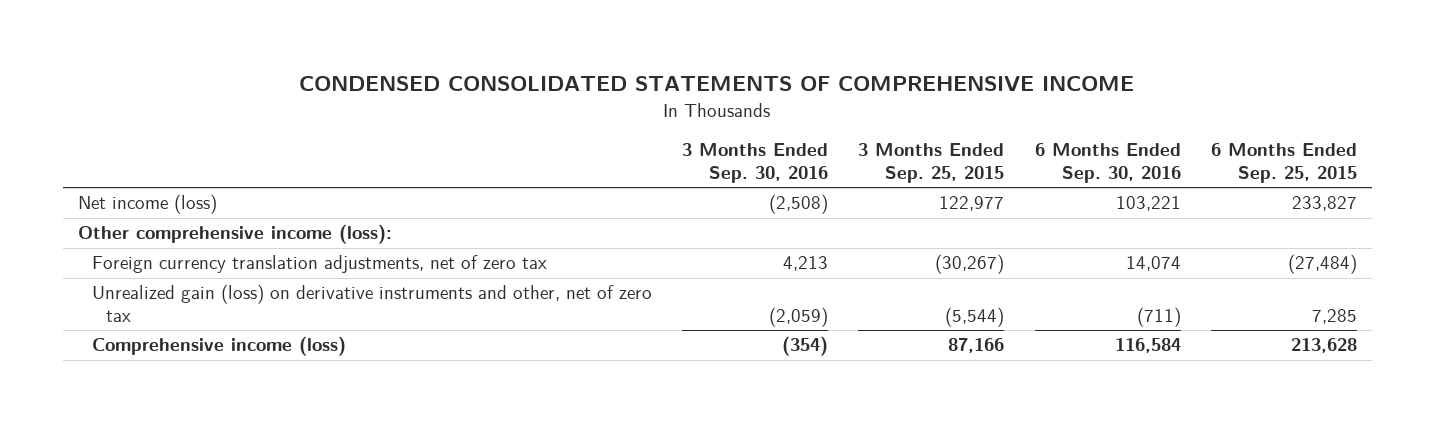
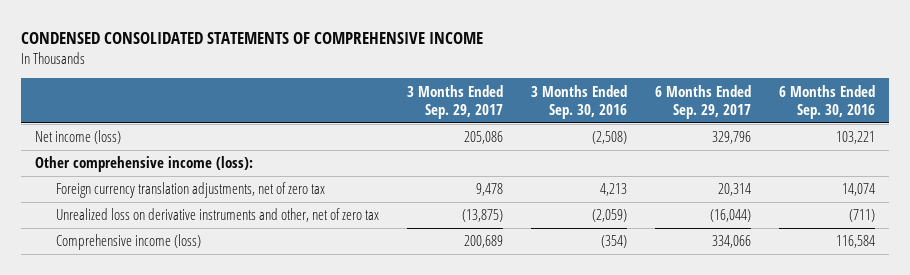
[858,143,1005,183] 3 Months Ended Sep. 25, 2015 -> none
[1210,143,1357,183] 6 Months Ended Sep. 25, 2015 -> none
none -> [406,84,503,119] 3 Months Ended Sep. 29, 2017
none -> [654,84,751,119] 6 Months Ended Sep. 29, 2017
[91,284,652,322] Unrealized gain (loss) on derivative instruments and other, net of zero tax -> [56,208,380,223] Unrealized loss on derivative instruments and other, net of zero tax

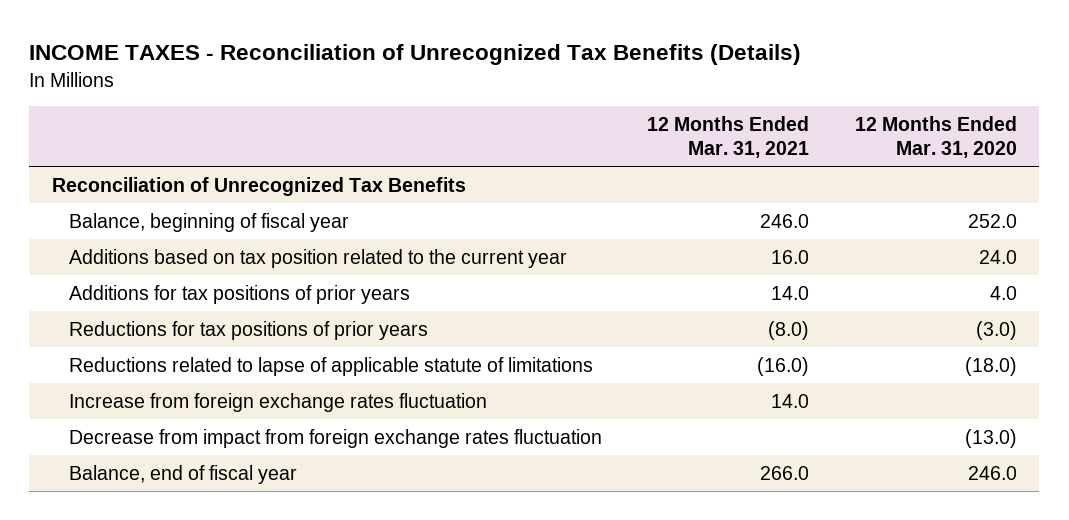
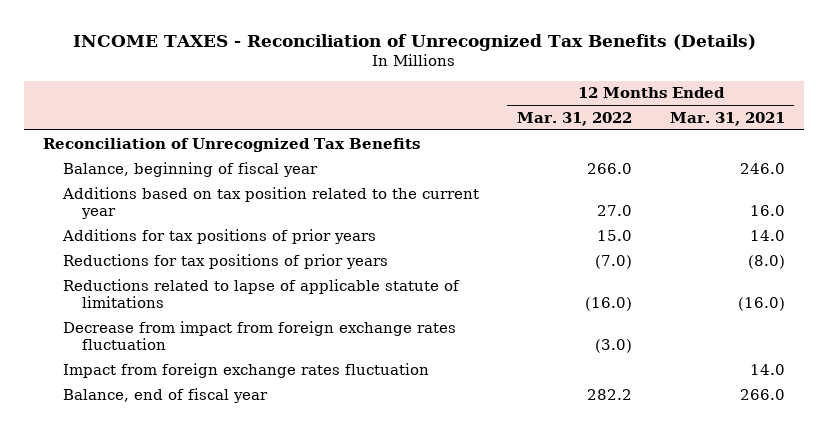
[854,116,1017,159] 12 Months Ended Mar. 31, 2020 -> none
none -> [516,111,632,126] Mar. 31, 2022
[69,392,488,412] Increase from foreign exchange rates fluctuation -> none
none -> [62,362,429,378] Impact from foreign exchange rates fluctuation

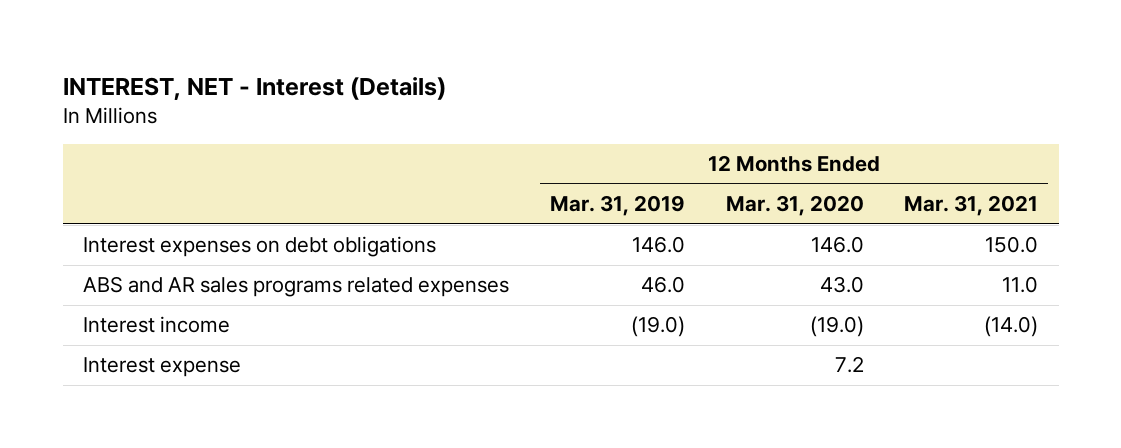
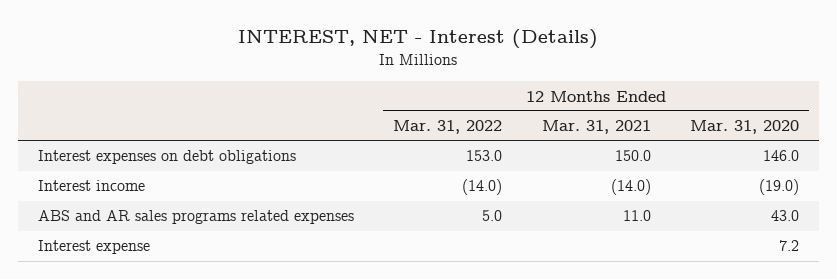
[549,195,685,217] Mar. 31, 2019 -> none
none -> [393,120,503,135] Mar. 31, 2022
[83,276,510,298] ABS and AR sales programs related expenses -> [37,210,354,225] ABS and AR sales programs related expenses

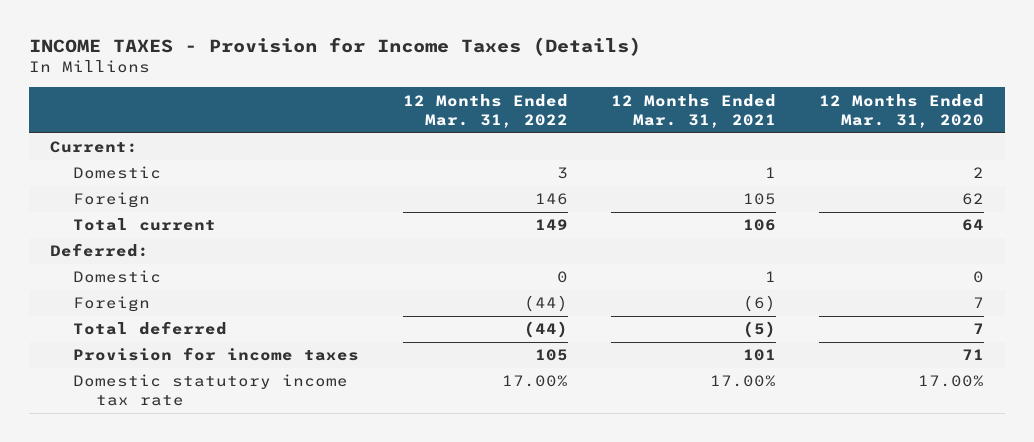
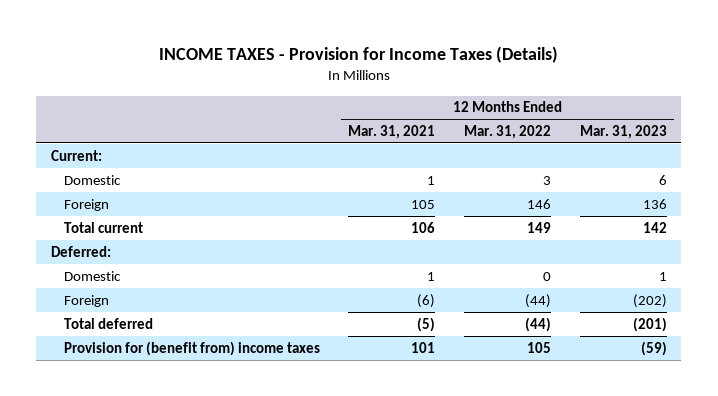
[818,93,984,128] 12 Months Ended Mar. 31, 2020 -> none
none -> [579,124,667,139] Mar. 31, 2023
[73,374,349,407] Domestic statutory income tax rate -> none
[73,347,360,362] Provision for income taxes -> [63,340,320,356] Provision for (benefit from) income taxes

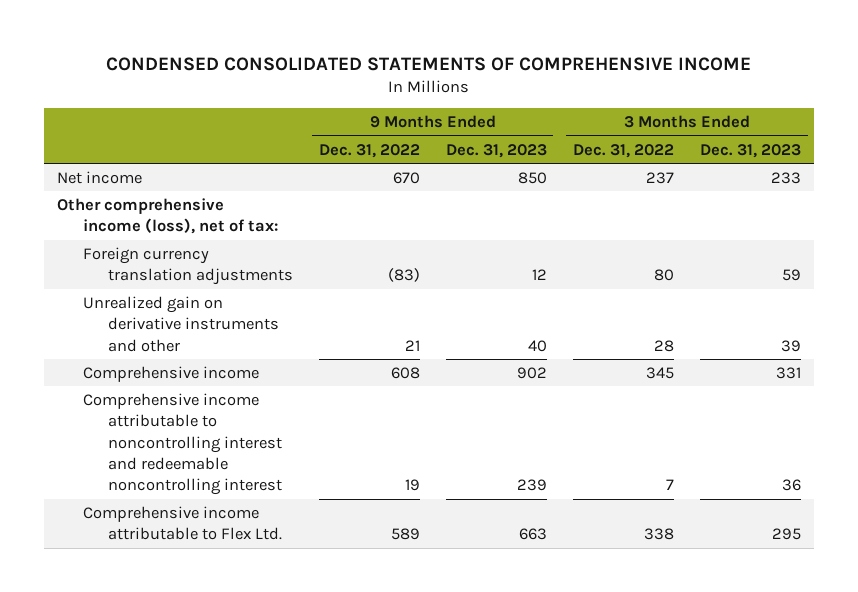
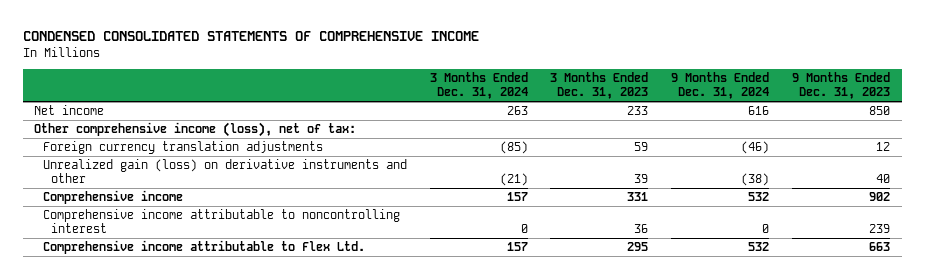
[318,143,420,158] Dec. 31, 2022 -> none
[572,143,674,158] Dec. 31, 2022 -> none
none -> [429,72,528,100] 3 Months Ended Dec. 31, 2024
none -> [671,72,770,100] 9 Months Ended Dec. 31, 2024
[82,295,279,352] Unrealized gain on derivative instruments and other -> [42,159,407,184] Unrealized gain (loss) on derivative instruments and other
[82,392,282,496] Comprehensive income attributable to noncontrolling interest and redeemable noncontrolling interest -> [42,209,400,234] Comprehensive income attributable to noncontrolling interest

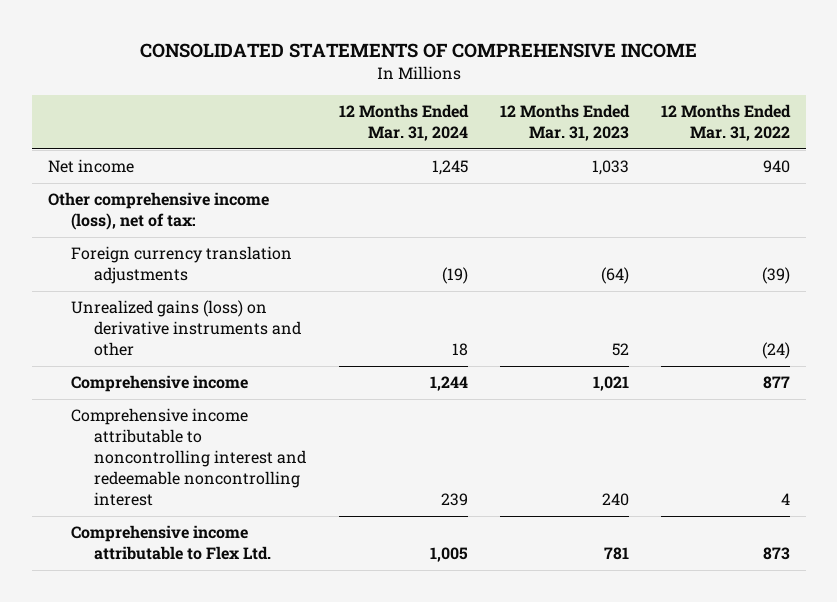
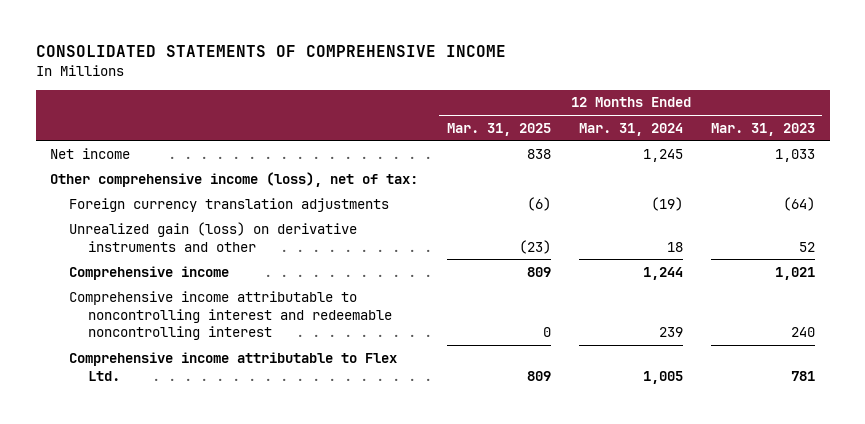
[660,104,791,142] 12 Months Ended Mar. 31, 2022 -> none
none -> [446,122,551,136] Mar. 31, 2025
[70,300,302,357] Unrealized gains (loss) on derivative instruments and other -> [68,221,357,252] Unrealized gain (loss) on derivative instruments and other

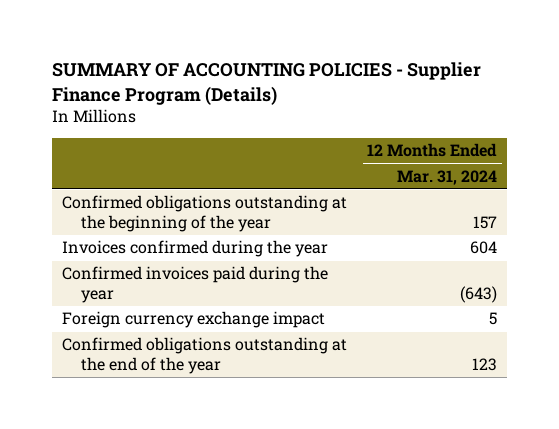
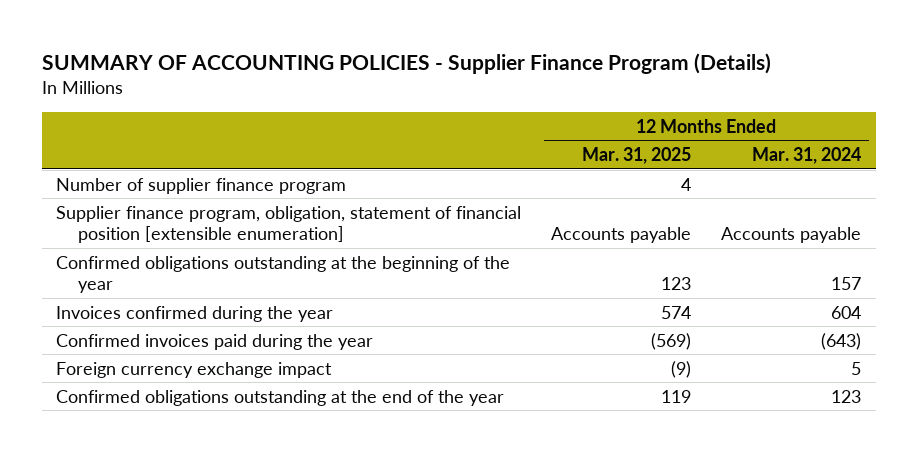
none -> [582,147,692,165] Mar. 31, 2025
none -> [56,177,347,194] Number of supplier finance program
none -> [56,205,522,244] Supplier finance program, obligation, statement of financial position [extensible enumeration]

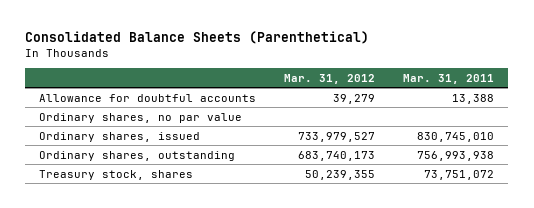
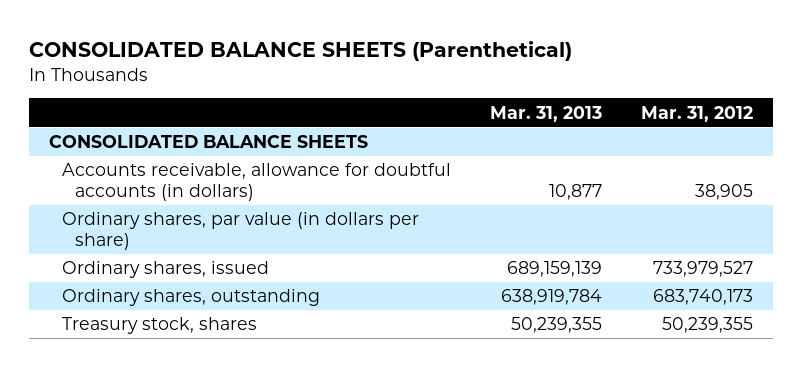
[25,31,370,45] Consolidated Balance Sheets (Parenthetical) -> [29,40,573,61] CONSOLIDATED BALANCE SHEETS (Parenthetical)
[403,73,495,84] Mar. 31, 2011 -> none
none -> [490,105,603,122] Mar. 31, 2013
[39,112,243,123] Ordinary shares, no par value -> none
none -> [48,135,368,149] CONSOLIDATED BALANCE SHEETS
[39,93,257,102] Allowance for doubtful accounts -> [61,163,451,201] Accounts receivable, allowance for doubtful accounts (in dollars)
[333,93,376,104] 39,279 -> [695,183,754,200] 38,905
none -> [61,212,419,250] Ordinary shares, par value (in dollars per share)

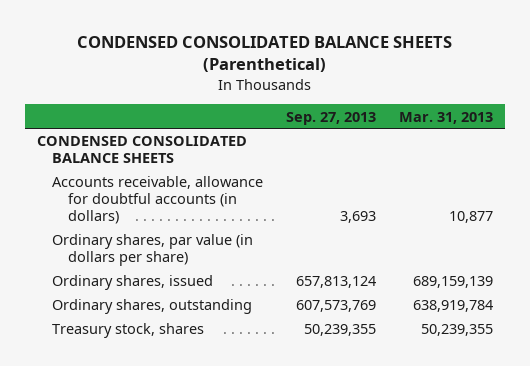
[29,40,573,61] CONSOLIDATED BALANCE SHEETS (Parenthetical) -> [76,35,452,73] CONDENSED CONSOLIDATED BALANCE SHEETS (Parenthetical)
[641,105,754,122] Mar. 31, 2012 -> none
none -> [286,111,377,125] Sep. 27, 2013
[48,135,368,149] CONSOLIDATED BALANCE SHEETS -> [36,136,247,164] CONDENSED CONSOLIDATED BALANCE SHEETS

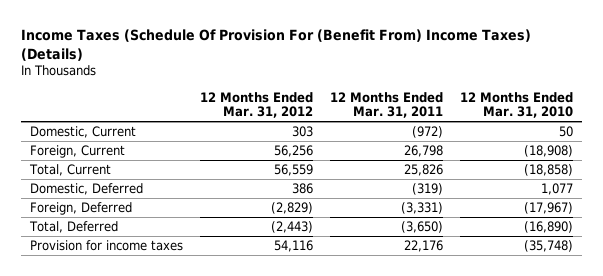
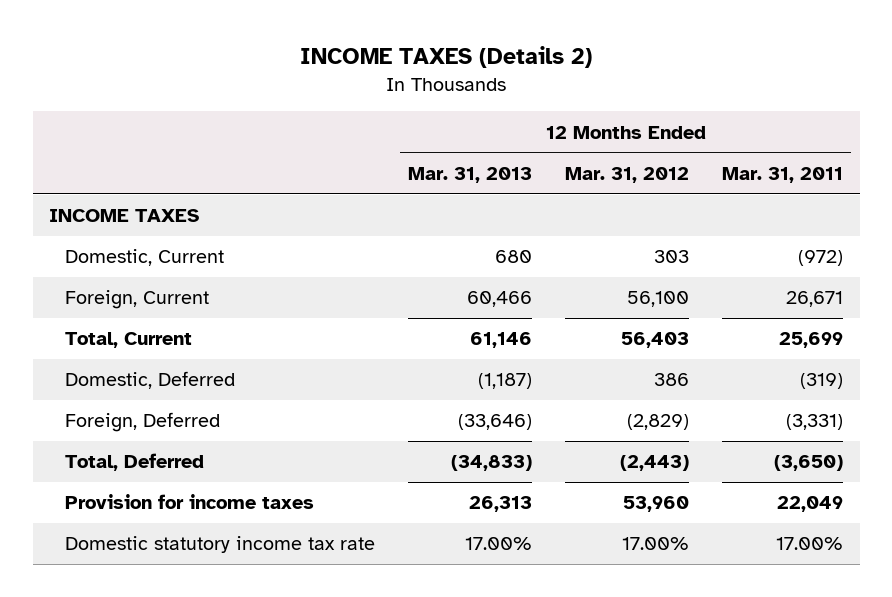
[20,28,531,61] Income Taxes (Schedule Of Provision For (Benefit From) Income Taxes) (Details) -> [300,45,593,68] INCOME TAXES (Details 2)
[460,91,574,119] 12 Months Ended Mar. 31, 2010 -> none
none -> [408,167,533,184] Mar. 31, 2013
none -> [49,209,200,223] INCOME TAXES
[273,144,313,157] 56,256 -> [627,291,690,308] 56,100
[404,144,444,157] 26,798 -> [786,291,844,308] 26,671
[273,163,313,176] 56,559 -> [621,332,690,349] 56,403
[404,163,444,176] 25,826 -> [779,332,844,349] 25,699
[273,239,313,252] 54,116 -> [623,496,690,513] 53,960
[404,239,444,252] 22,176 -> [777,496,844,513] 22,049
none -> [65,536,376,554] Domestic statutory income tax rate

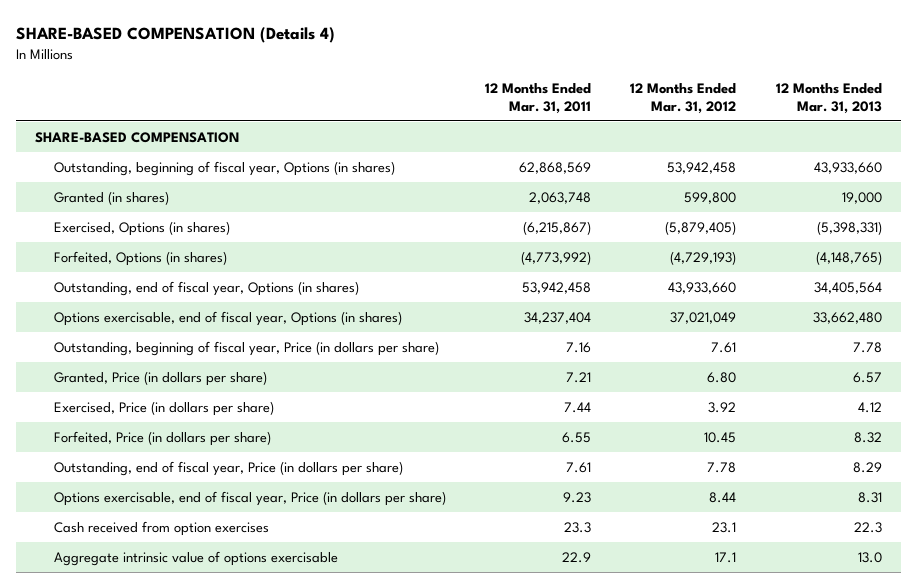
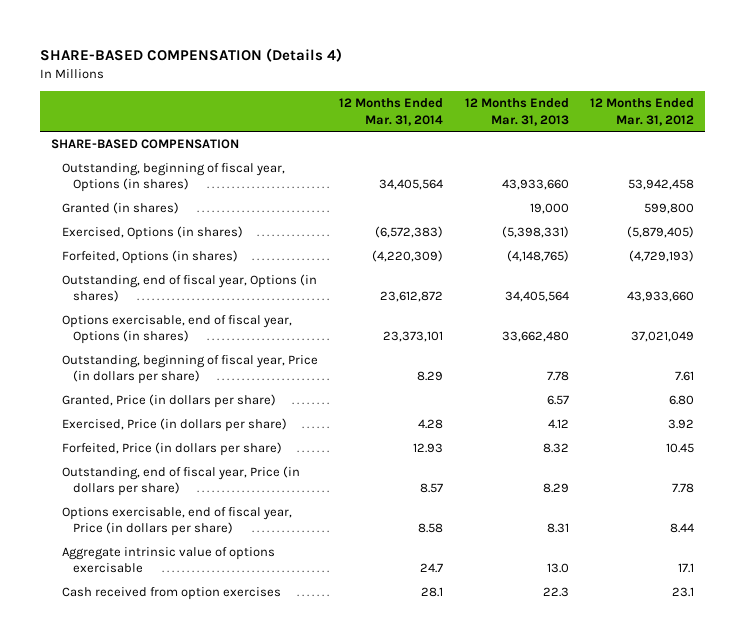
[485,82,592,114] 12 Months Ended Mar. 31, 2011 -> none
none -> [339,98,444,126] 12 Months Ended Mar. 31, 2014
[53,520,269,536] Cash received from option exercises -> [62,586,282,600] Cash received from option exercises

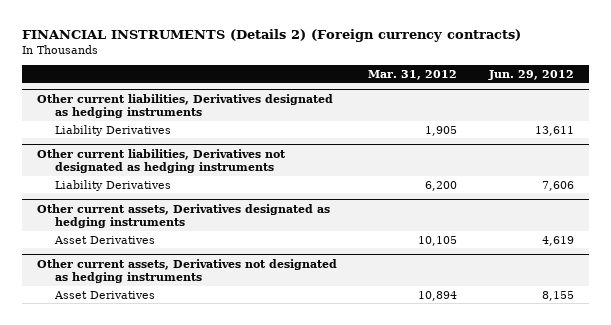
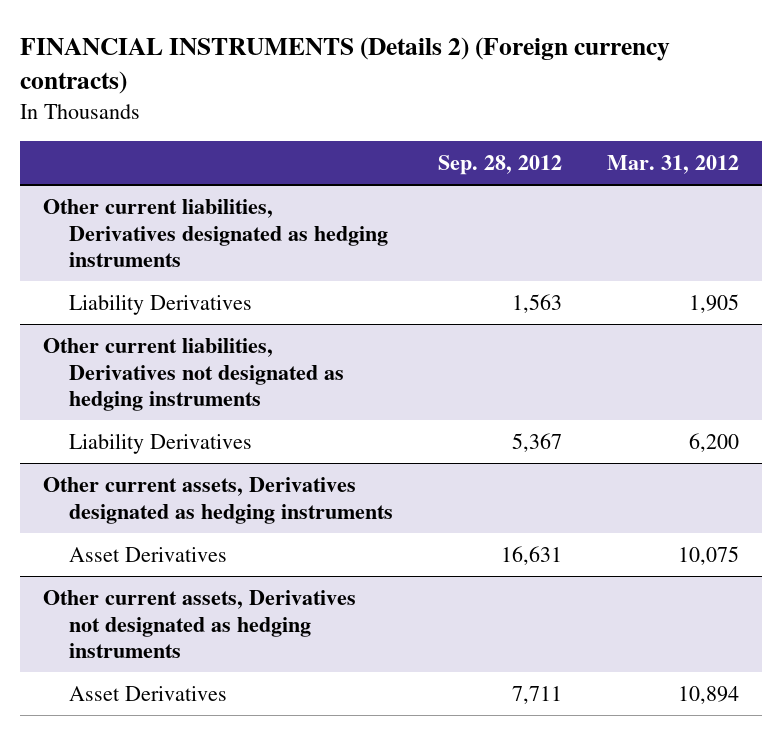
[487,69,574,80] Jun. 29, 2012 -> none
none -> [438,154,563,175] Sep. 28, 2012
[418,235,458,246] 10,105 -> [678,545,740,565] 10,075

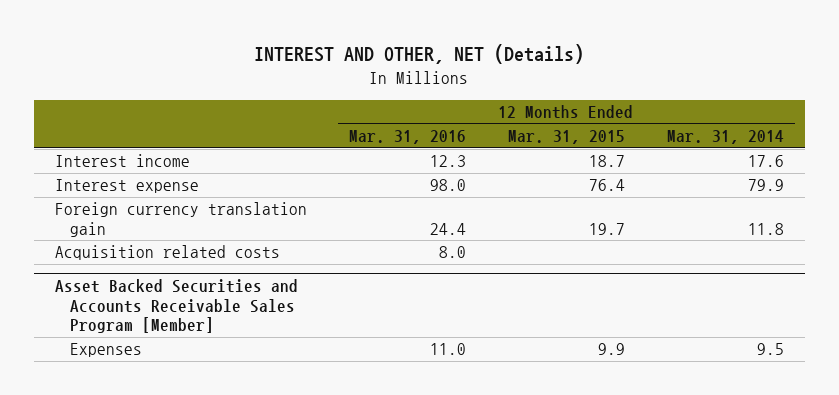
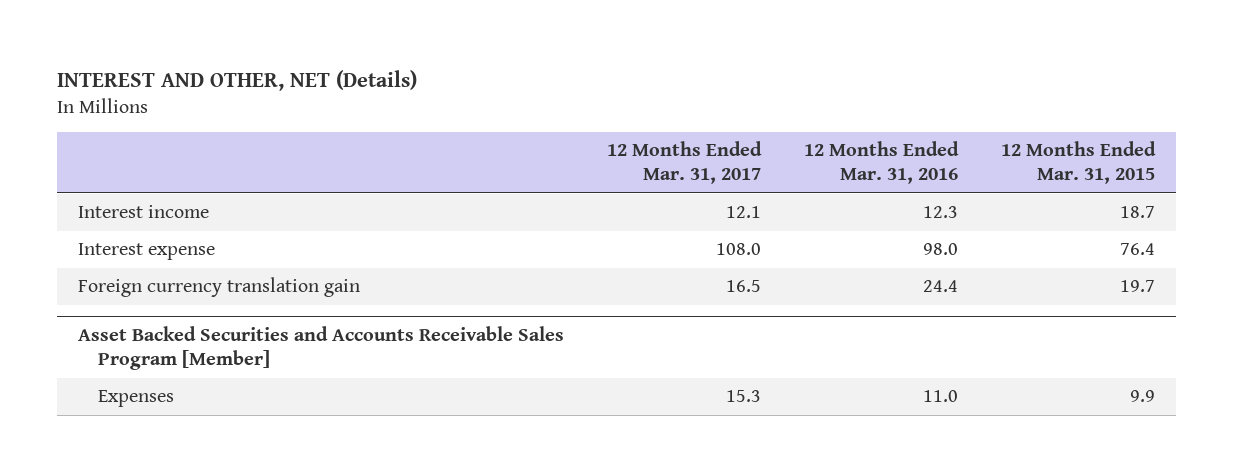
[667,130,785,145] Mar. 31, 2014 -> none
none -> [606,141,762,185] 12 Months Ended Mar. 31, 2017
[54,245,280,261] Acquisition related costs -> none

